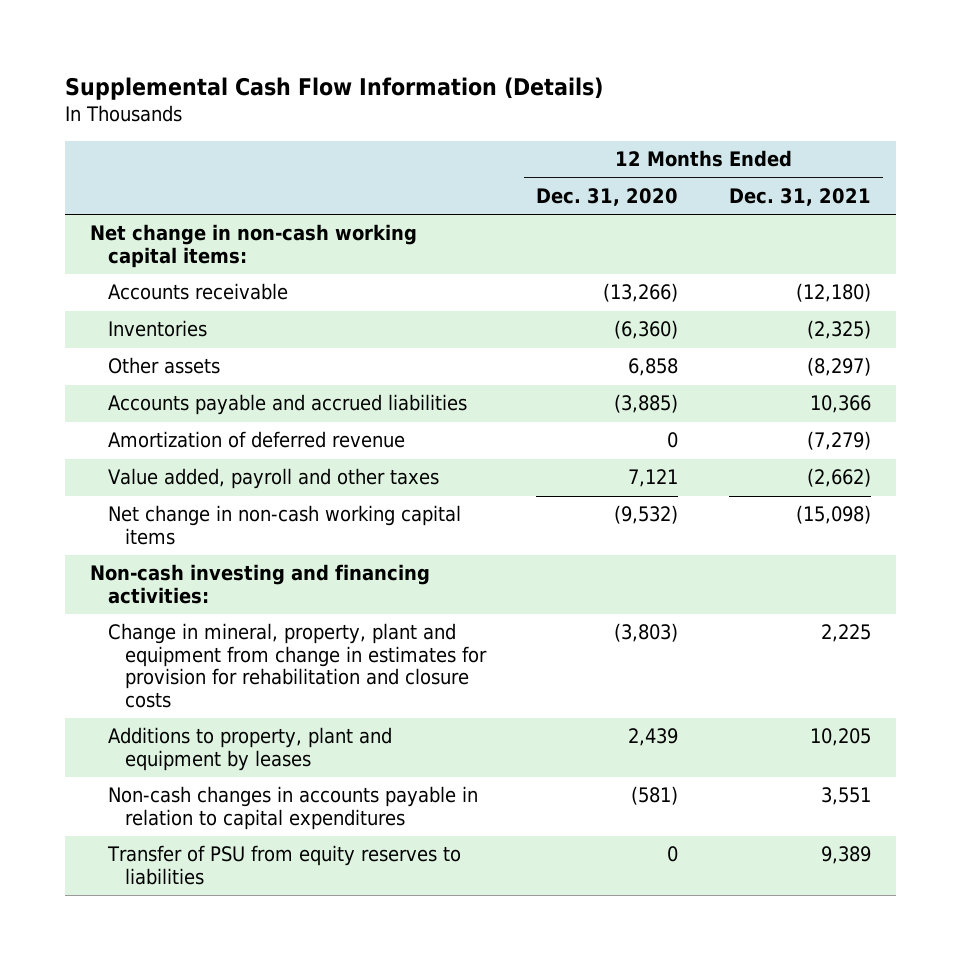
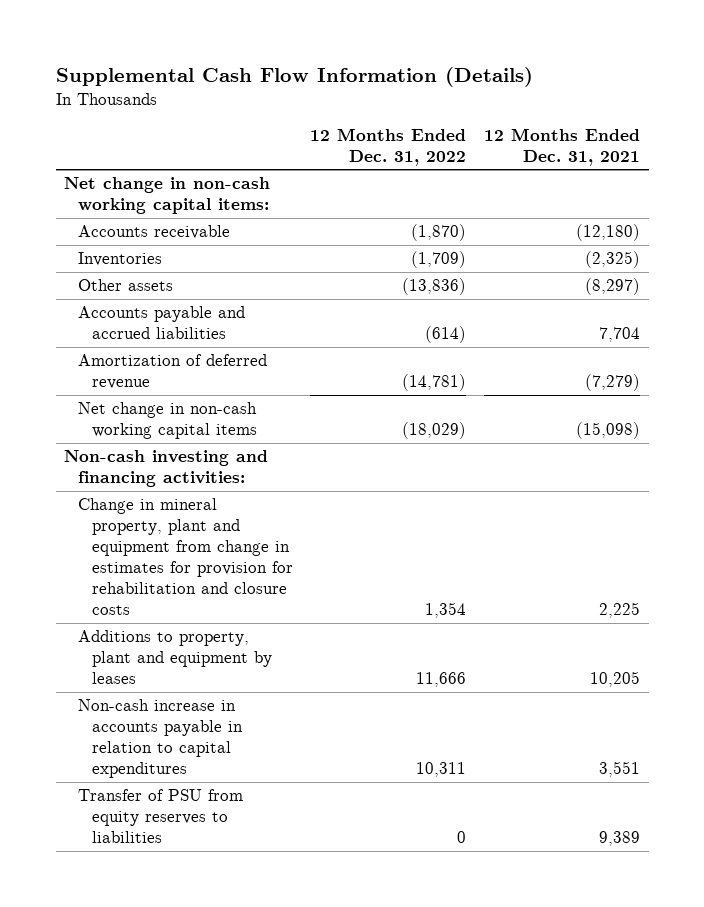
[536,187,679,206] Dec. 31, 2020 -> none
none -> [310,127,467,166] 12 Months Ended Dec. 31, 2022
[809,395,871,414] 10,366 -> [598,327,640,343] 7,704
[107,468,439,490] Value added, payroll and other taxes -> none
[107,623,488,708] Change in mineral, property, plant and equipment from change in estimates for provision for rehabilitation and closure costs -> [78,498,294,616] Change in mineral property, plant and equipment from change in estimates for provision for rehabilitation and closure costs
[107,786,478,830] Non-cash changes in accounts payable in relation to capital expenditures -> [78,699,244,779] Non-cash increase in accounts payable in relation to capital expenditures

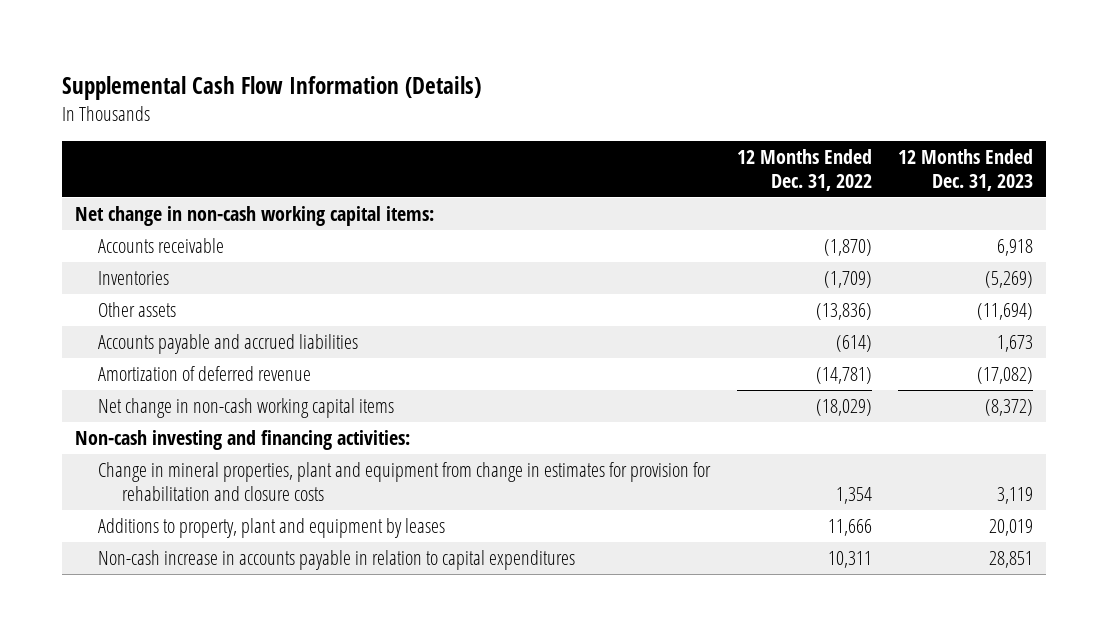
[483,127,640,166] 12 Months Ended Dec. 31, 2021 -> none
none -> [897,149,1033,191] 12 Months Ended Dec. 31, 2023
[78,498,294,616] Change in mineral property, plant and equipment from change in estimates for provision for rehabilitation and closure costs -> [98,462,712,501] Change in mineral properties, plant and equipment from change in estimates for provision for rehabilitation and closure costs
[78,789,244,844] Transfer of PSU from equity reserves to liabilities -> none

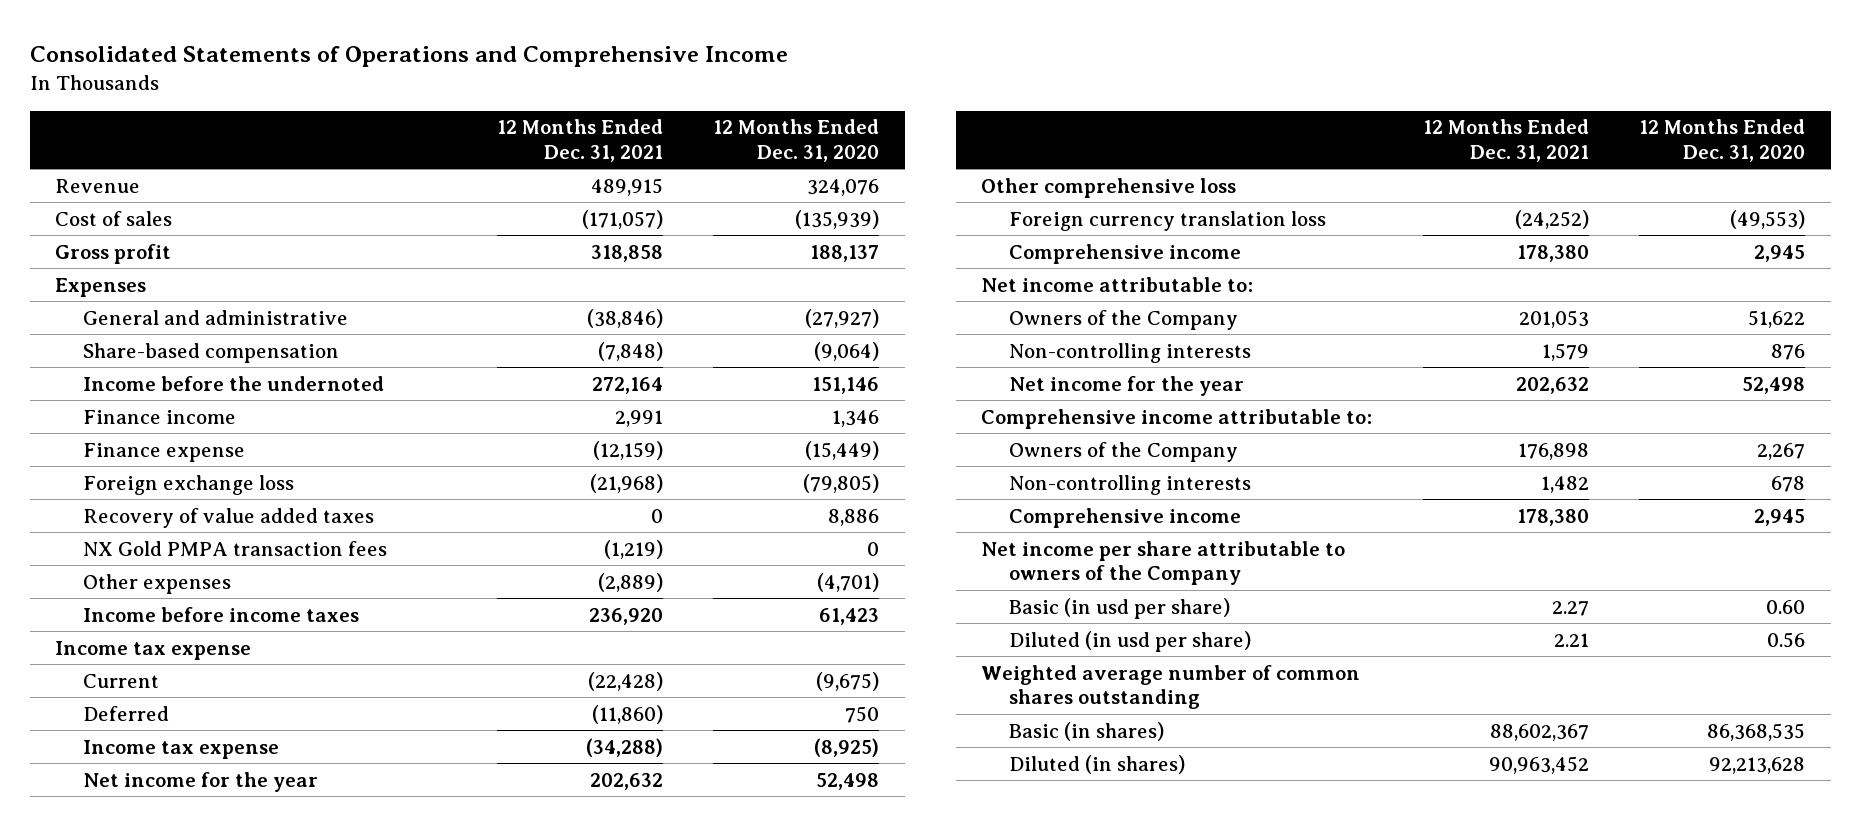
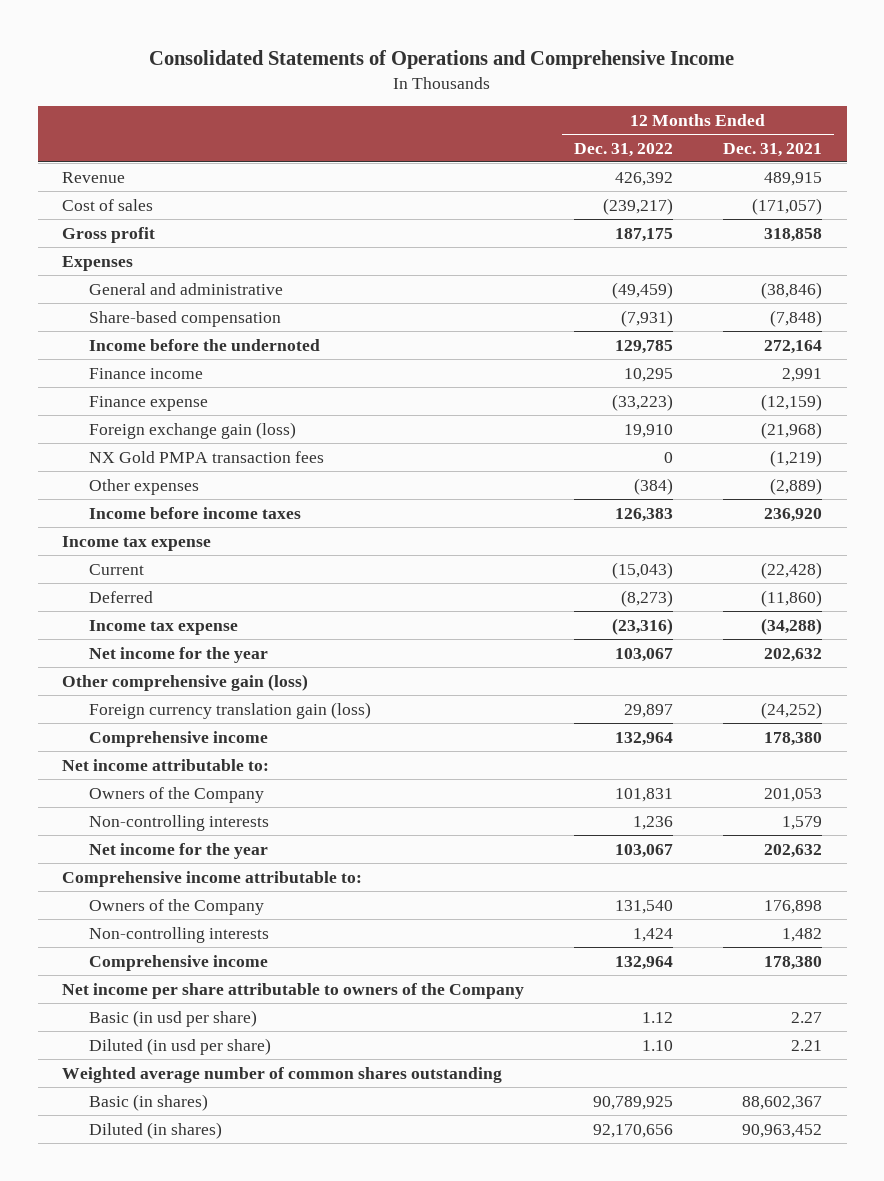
[713,119,880,162] 12 Months Ended Dec. 31, 2020 -> none
none -> [574,142,674,157] Dec. 31, 2022
[83,507,375,528] Recovery of value added taxes -> none
[83,474,295,495] Foreign exchange loss -> [88,421,296,439] Foreign exchange gain (loss)
[981,177,1237,198] Other comprehensive loss -> [62,673,309,691] Other comprehensive gain (loss)
[1009,210,1327,231] Foreign currency translation loss -> [88,701,371,719] Foreign currency translation gain (loss)

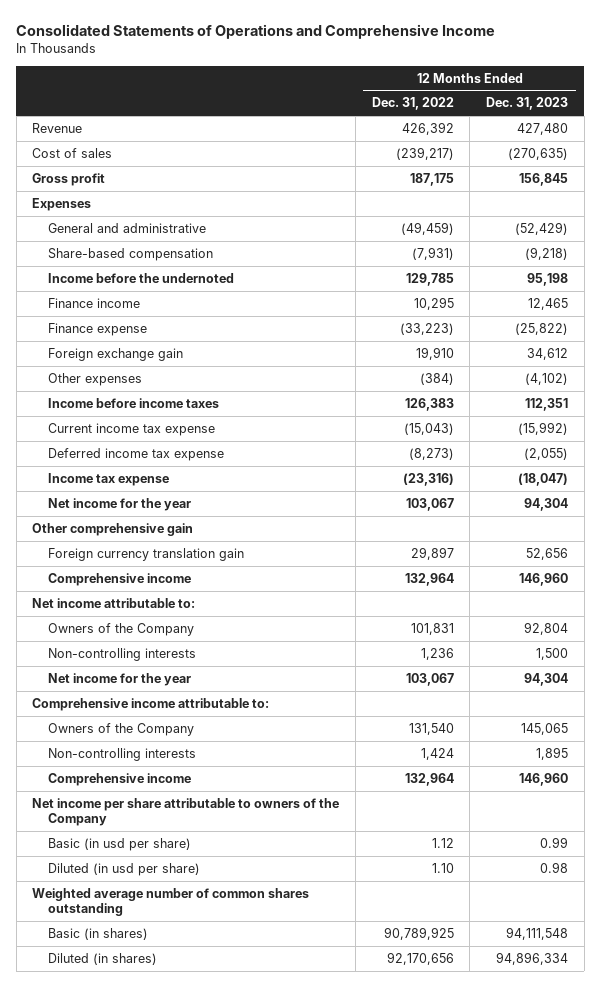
[722,142,822,157] Dec. 31, 2021 -> none
none -> [485,97,568,111] Dec. 31, 2023
[88,450,324,463] NX Gold PMPA transaction fees -> none
[88,421,296,439] Foreign exchange gain (loss) -> [48,348,184,362] Foreign exchange gain
[62,535,212,551] Income tax expense -> none
[88,563,144,575] Current -> [48,423,216,437] Current income tax expense
[88,590,153,603] Deferred -> [48,448,225,462] Deferred income tax expense
[62,673,309,691] Other comprehensive gain (loss) -> [32,523,194,537] Other comprehensive gain
[88,701,371,719] Foreign currency translation gain (loss) -> [48,548,245,562] Foreign currency translation gain

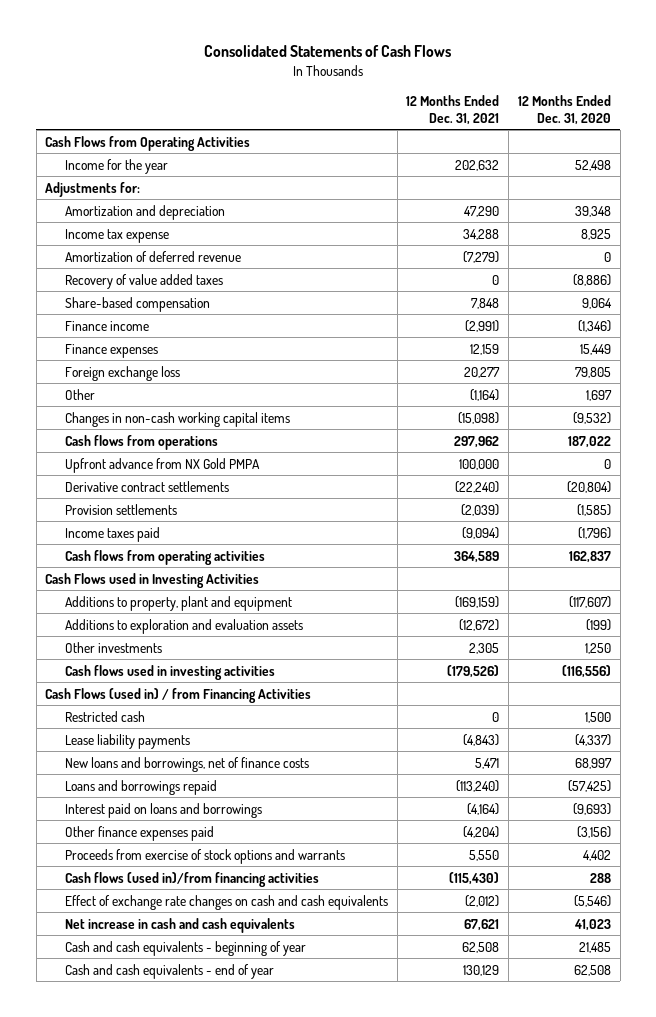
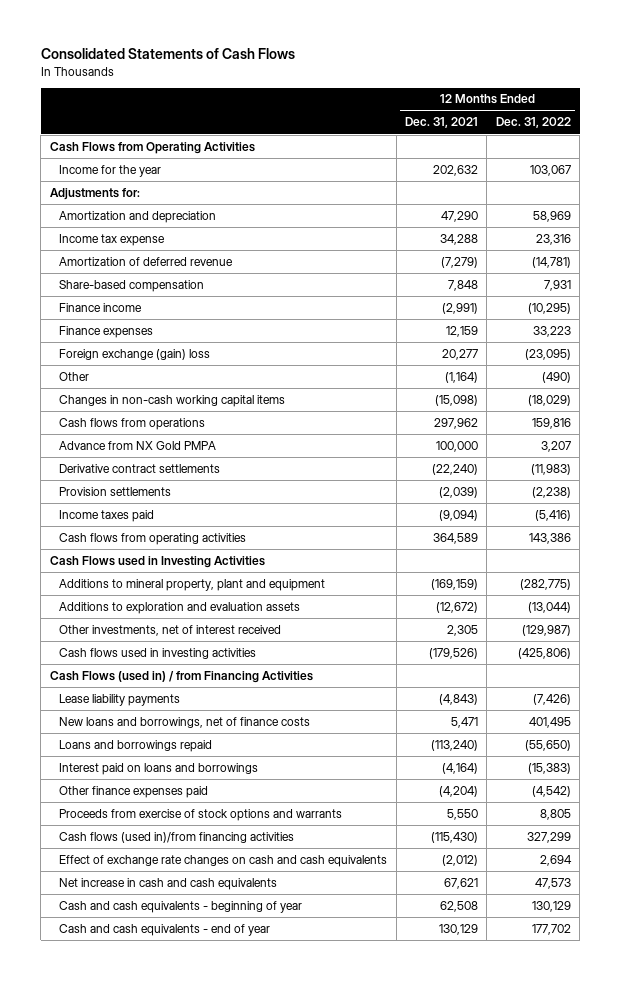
[517,95,611,125] 12 Months Ended Dec. 31, 2020 -> none
none -> [495,117,571,129] Dec. 31, 2022
[64,273,223,289] Recovery of value added taxes -> none
[64,365,180,381] Foreign exchange loss -> [59,348,211,360] Foreign exchange (gain) loss
[64,457,260,473] Upfront advance from NX Gold PMPA -> [59,440,217,450] Advance from NX Gold PMPA
[64,595,292,611] Additions to property, plant and equipment -> [59,578,326,591] Additions to mineral property, plant and equipment
[64,641,162,653] Other investments -> [59,624,282,636] Other investments, net of interest received
[64,710,145,722] Restricted cash -> none

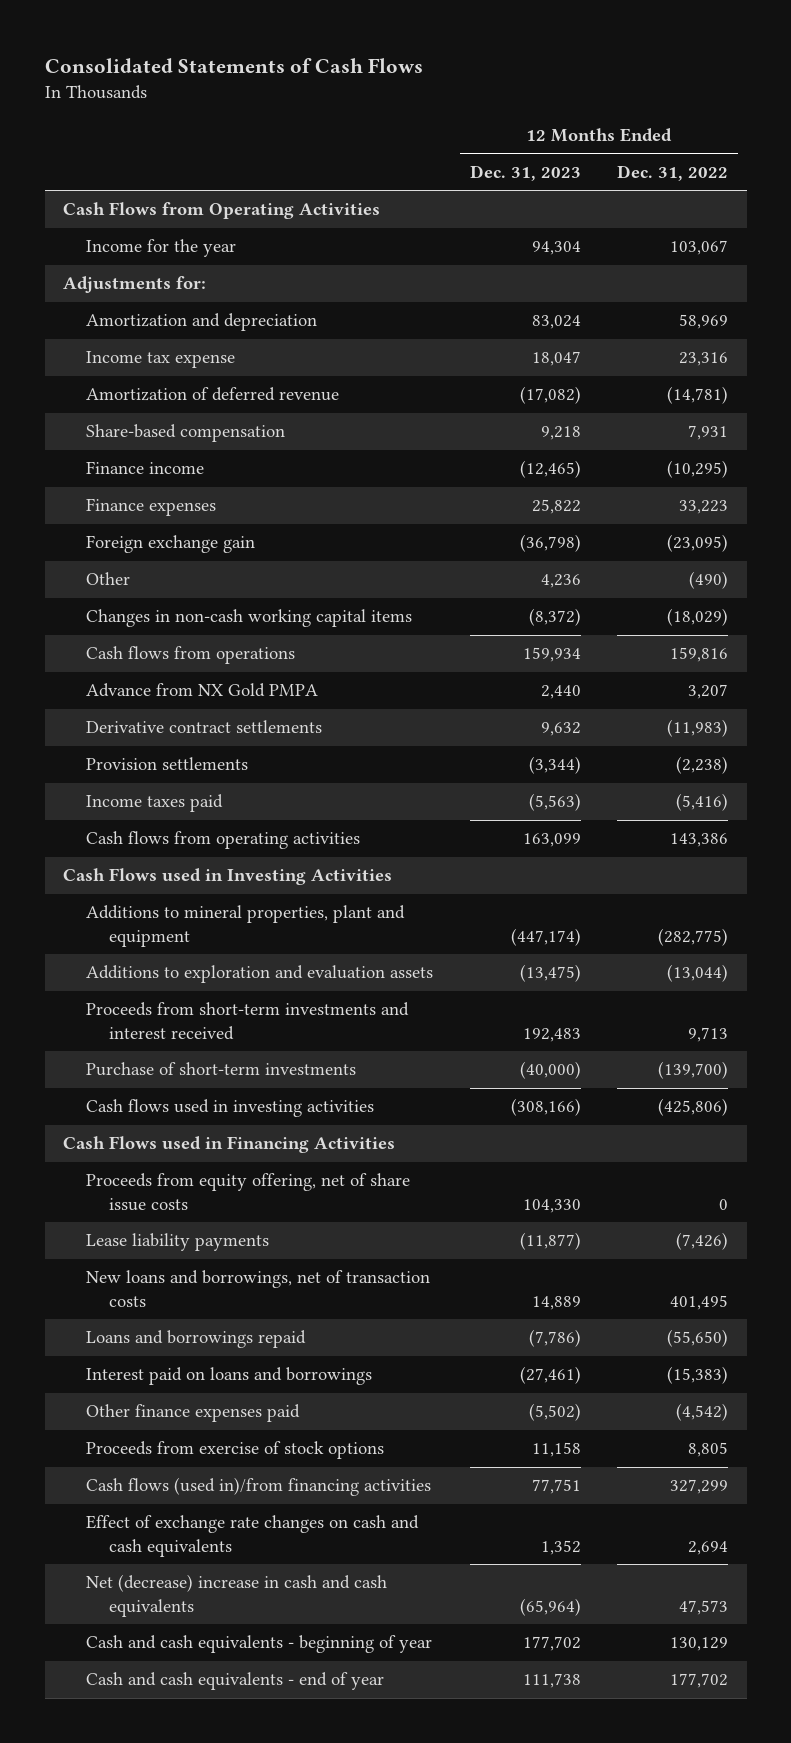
[404,117,478,129] Dec. 31, 2021 -> none
none -> [469,164,581,181] Dec. 31, 2023
[59,348,211,360] Foreign exchange (gain) loss -> [85,535,255,554] Foreign exchange gain
[59,578,326,591] Additions to mineral property, plant and equipment -> [85,905,405,947] Additions to mineral properties, plant and equipment
none -> [85,1002,409,1040] Proceeds from short-term investments and interest received
[59,624,282,636] Other investments, net of interest received -> [85,1062,356,1077] Purchase of short-term investments
[521,624,571,636] (129,987) -> [658,1061,729,1080] (139,700)
[49,670,313,683] Cash Flows (used in) / from Financing Activities -> [62,1136,395,1154] Cash Flows used in Financing Activities
none -> [85,1173,410,1211] Proceeds from equity offering, net of share issue costs
[59,716,311,728] New loans and borrowings, net of finance costs -> [85,1270,430,1307] New loans and borrowings, net of transaction costs
[59,808,343,821] Proceeds from exercise of stock options and warrants -> [85,1441,384,1460] Proceeds from exercise of stock options
[59,877,278,890] Net increase in cash and cash equivalents -> [85,1574,387,1617] Net (decrease) increase in cash and cash equivalents

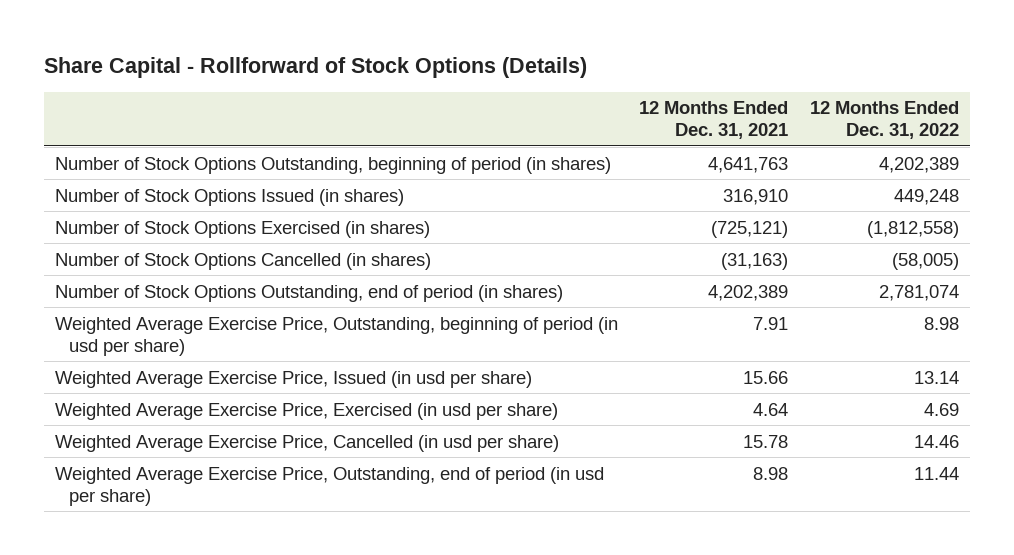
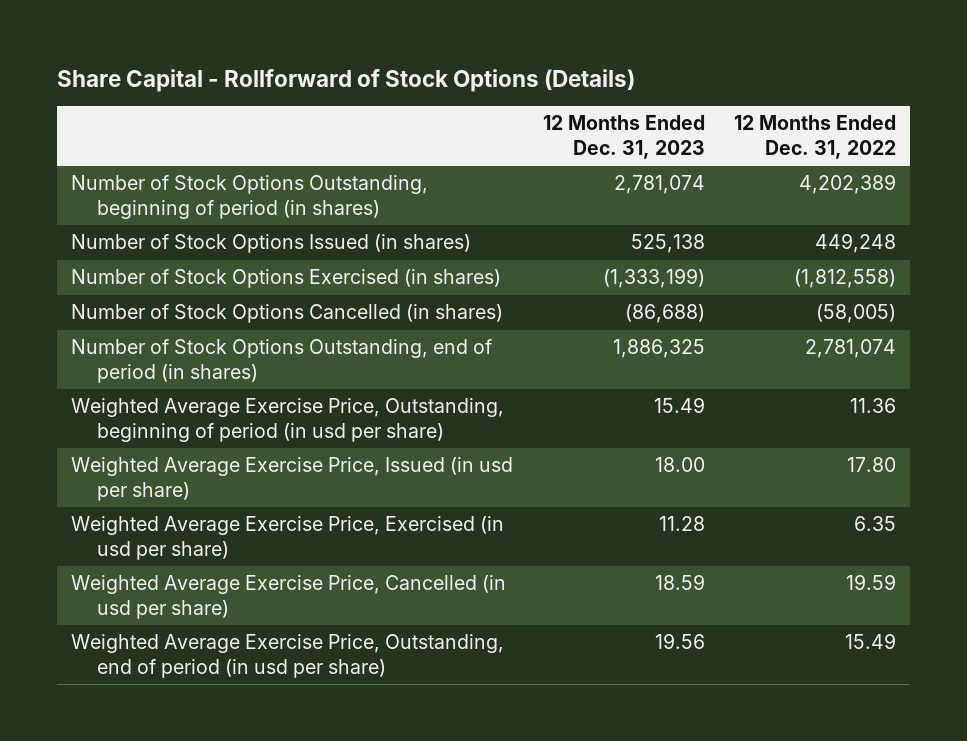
[639,101,789,140] 12 Months Ended Dec. 31, 2021 -> none
none -> [542,115,705,159] 12 Months Ended Dec. 31, 2023
[924,316,960,330] 8.98 -> [849,398,896,414] 11.36
[914,370,960,384] 13.14 -> [846,457,896,473] 17.80
[924,402,960,416] 4.69 -> [853,516,896,532] 6.35
[914,434,960,448] 14.46 -> [845,574,896,591] 19.59
[914,466,960,480] 11.44 -> [844,633,896,650] 15.49

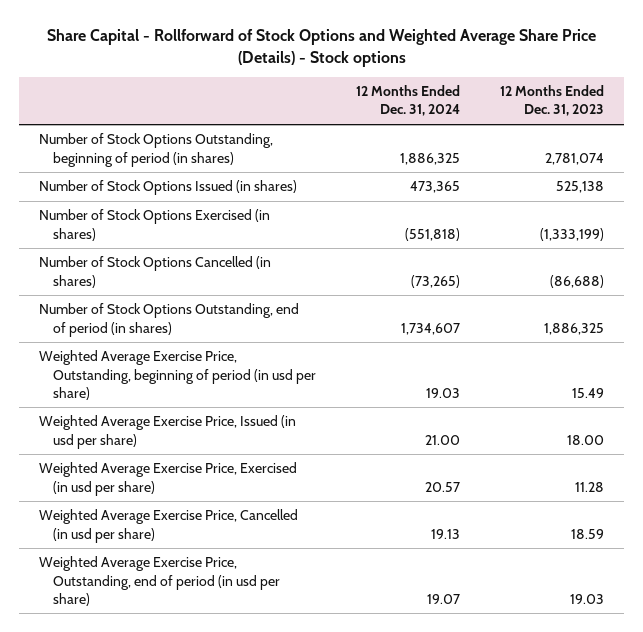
[56,68,635,92] Share Capital - Rollforward of Stock Options (Details) -> [46,28,596,67] Share Capital - Rollforward of Stock Options and Weighted Average Share Price (Details) - Stock options
[733,115,896,159] 12 Months Ended Dec. 31, 2022 -> none
none -> [355,85,460,117] 12 Months Ended Dec. 31, 2024
[654,633,705,650] 19.56 -> [569,593,604,604] 19.03

